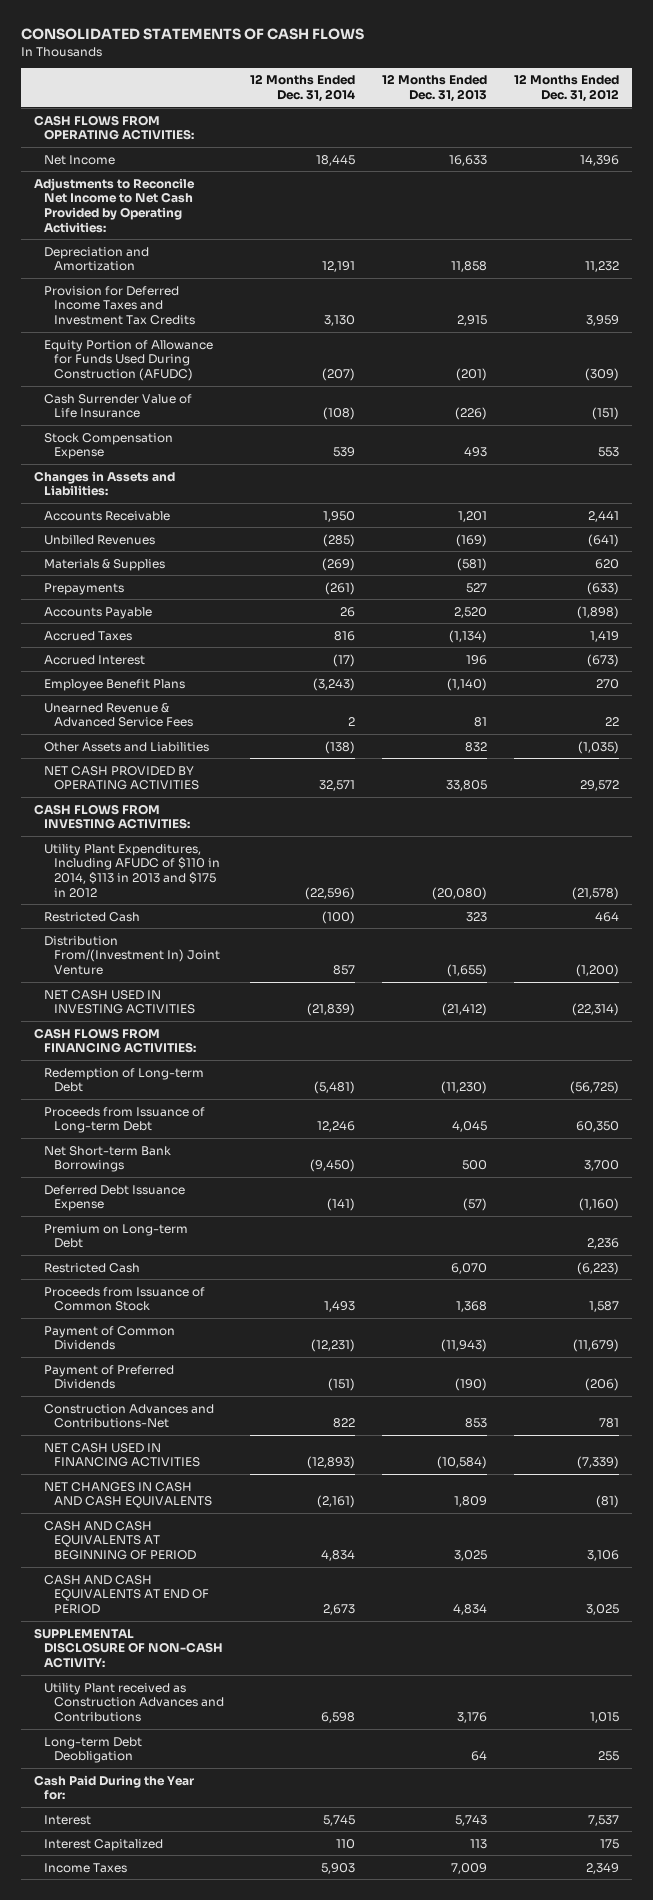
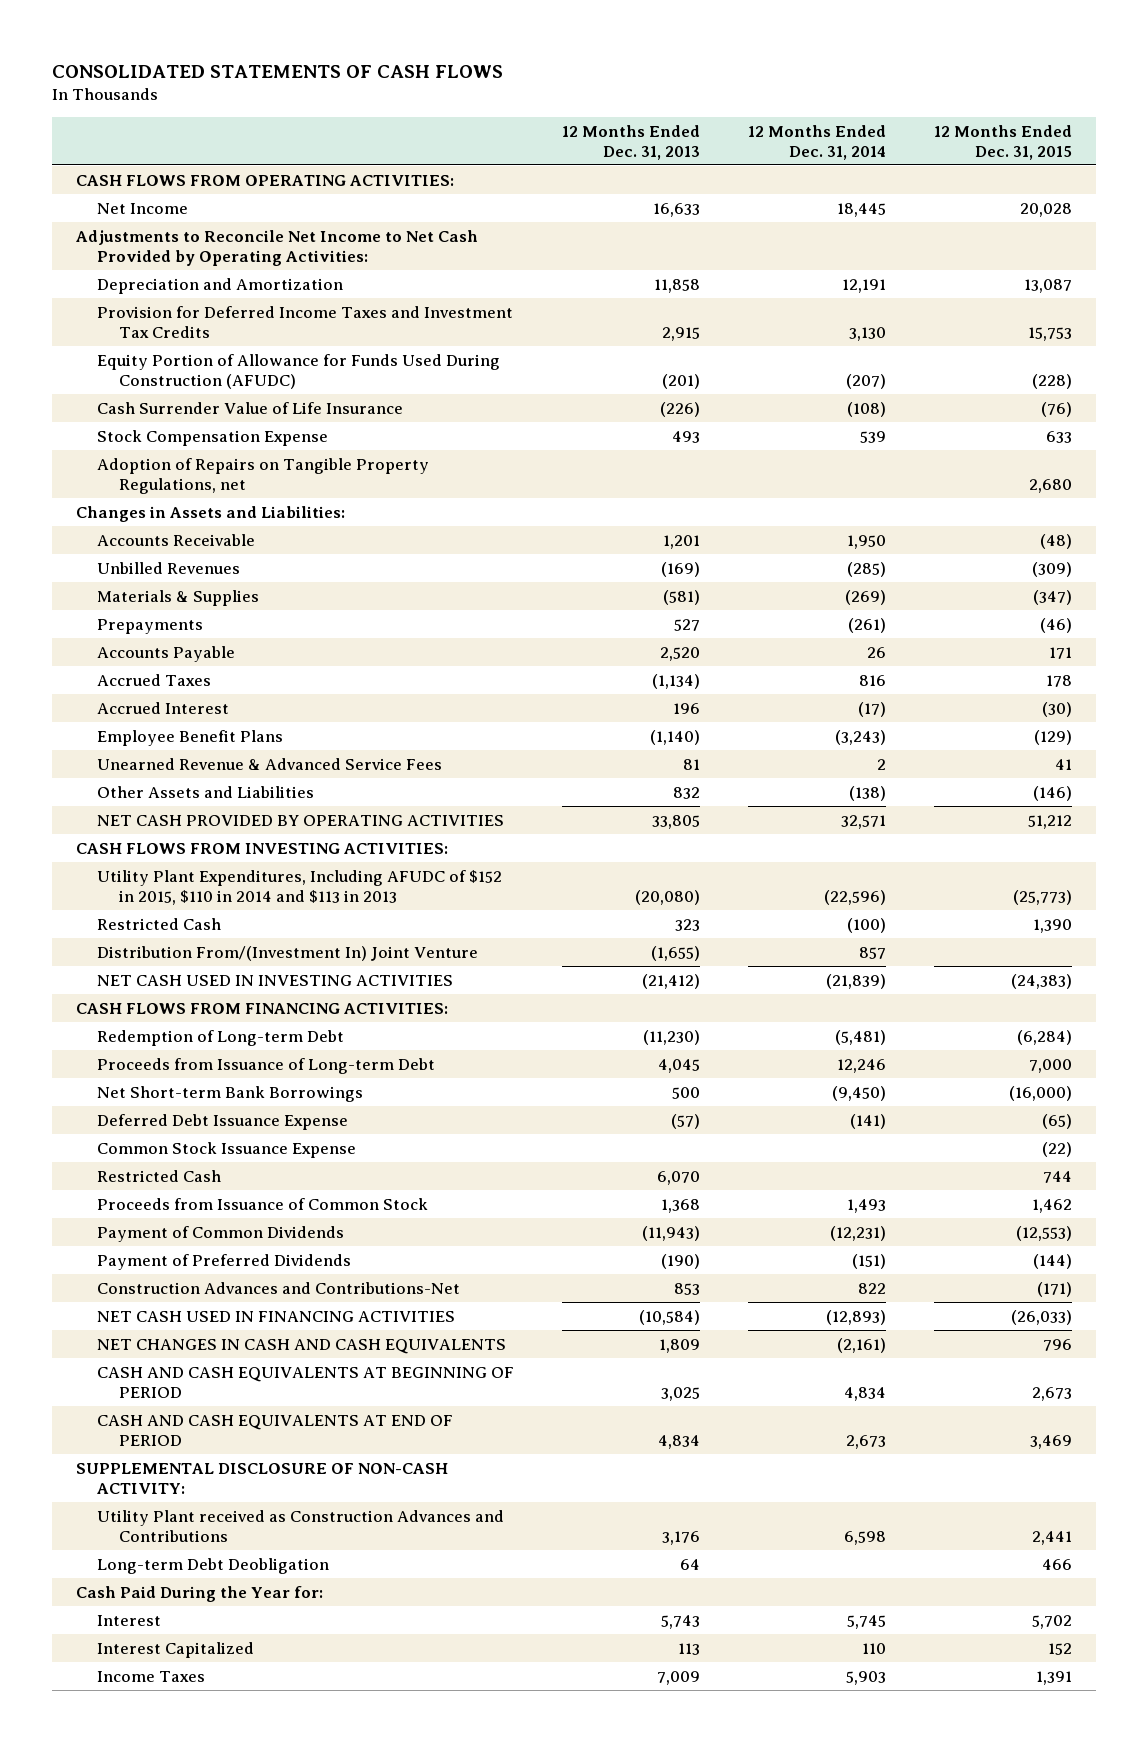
[513,74,619,103] 12 Months Ended Dec. 31, 2012 -> none
none -> [933,124,1072,160] 12 Months Ended Dec. 31, 2015
none -> [97,457,430,494] Adoption of Repairs on Tangible Property Regulations, net
[43,843,220,898] Utility Plant Expenditures, Including AFUDC of $110 in 2014, $113 in 2013 and $175 in 2012 -> [97,869,503,905] Utility Plant Expenditures, Including AFUDC of $152 in 2015, $110 in 2014 and $113 in 2013
[43,1223,188,1249] Premium on Long-term Debt -> none
none -> [97,1141,357,1158] Common Stock Issuance Expense

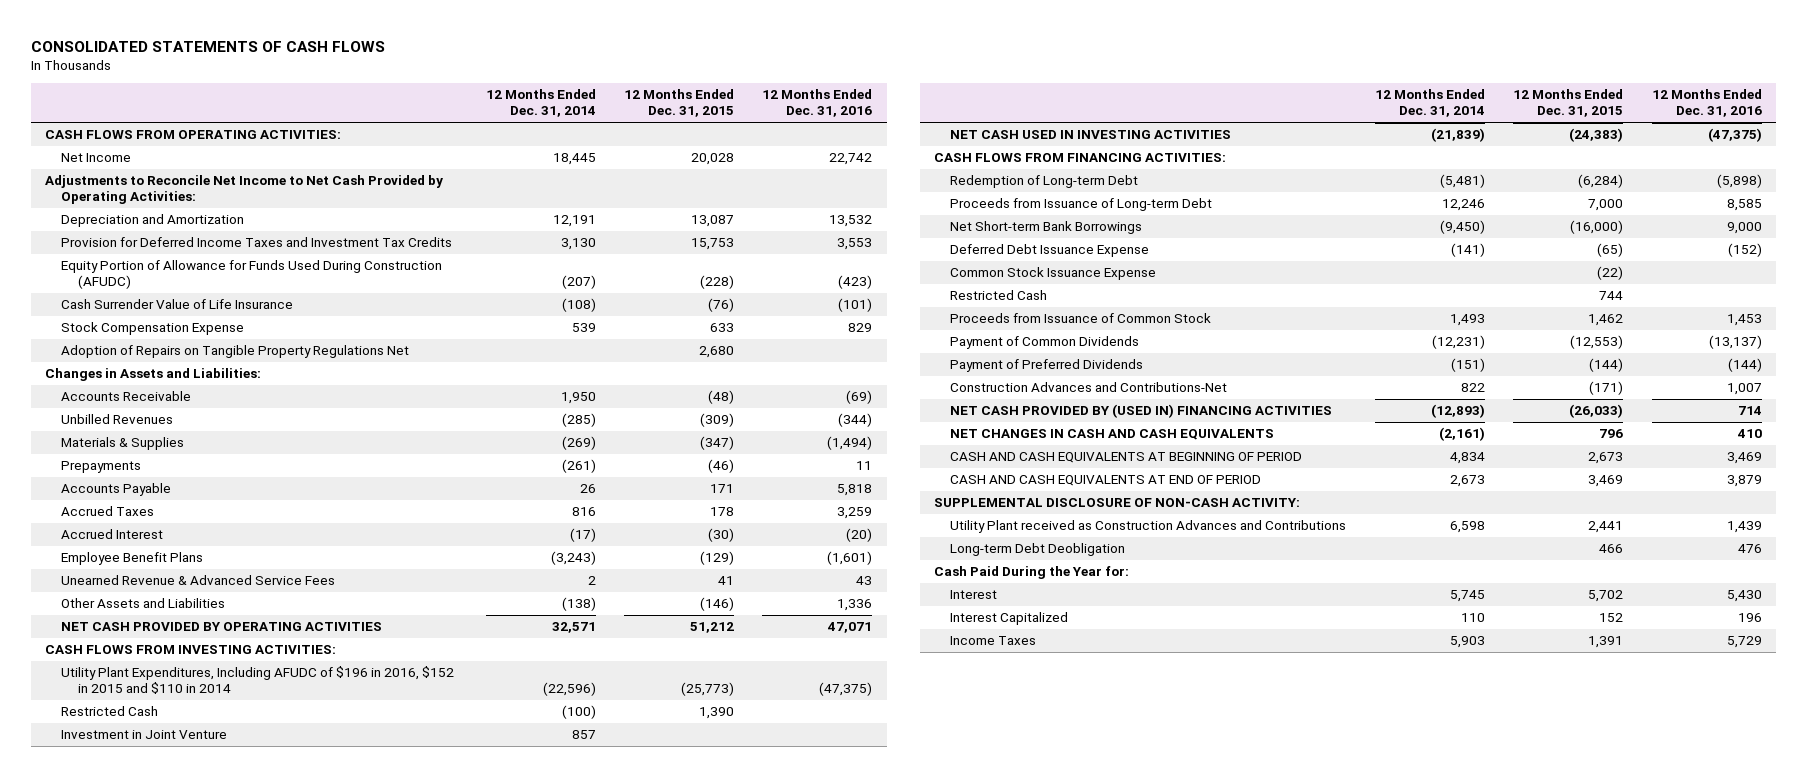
[562,124,701,160] 12 Months Ended Dec. 31, 2013 -> none
none -> [762,89,873,118] 12 Months Ended Dec. 31, 2016
[97,457,430,494] Adoption of Repairs on Tangible Property Regulations, net -> [61,345,410,359] Adoption of Repairs on Tangible Property Regulations Net
[97,869,503,905] Utility Plant Expenditures, Including AFUDC of $152 in 2015, $110 in 2014 and $113 in 2013 -> [61,666,455,695] Utility Plant Expenditures, Including AFUDC of $196 in 2016, $152 in 2015 and $110 in 2014
[97,945,479,961] Distribution From/(Investment In) Joint Venture -> [61,730,228,740] Investment in Joint Venture
[97,1310,456,1322] NET CASH USED IN FINANCING ACTIVITIES -> [950,404,1333,419] NET CASH PROVIDED BY (USED IN) FINANCING ACTIVITIES

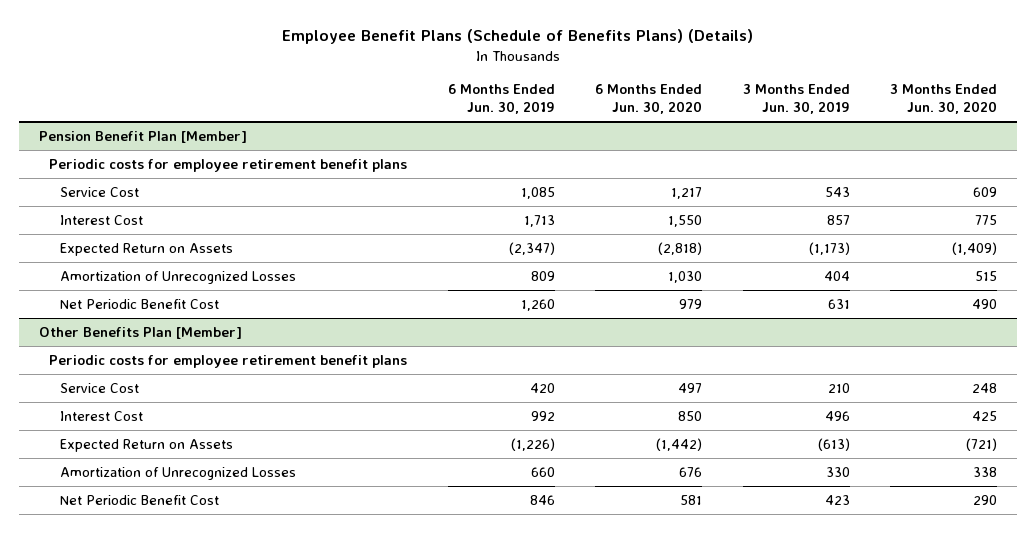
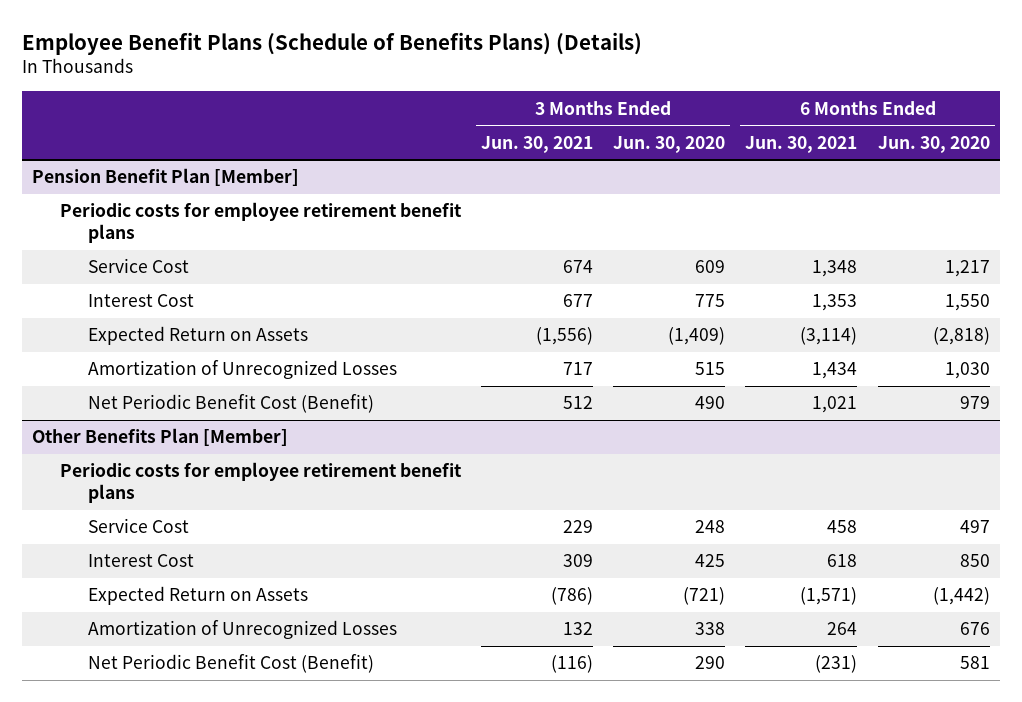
[447,84,555,115] 6 Months Ended Jun. 30, 2019 -> none
[742,84,850,115] 3 Months Ended Jun. 30, 2019 -> none
none -> [481,135,594,153] Jun. 30, 2021
none -> [745,135,858,153] Jun. 30, 2021
[59,298,219,309] Net Periodic Benefit Cost -> [88,394,375,414] Net Periodic Benefit Cost (Benefit)
[59,494,219,505] Net Periodic Benefit Cost -> [88,654,375,674] Net Periodic Benefit Cost (Benefit)

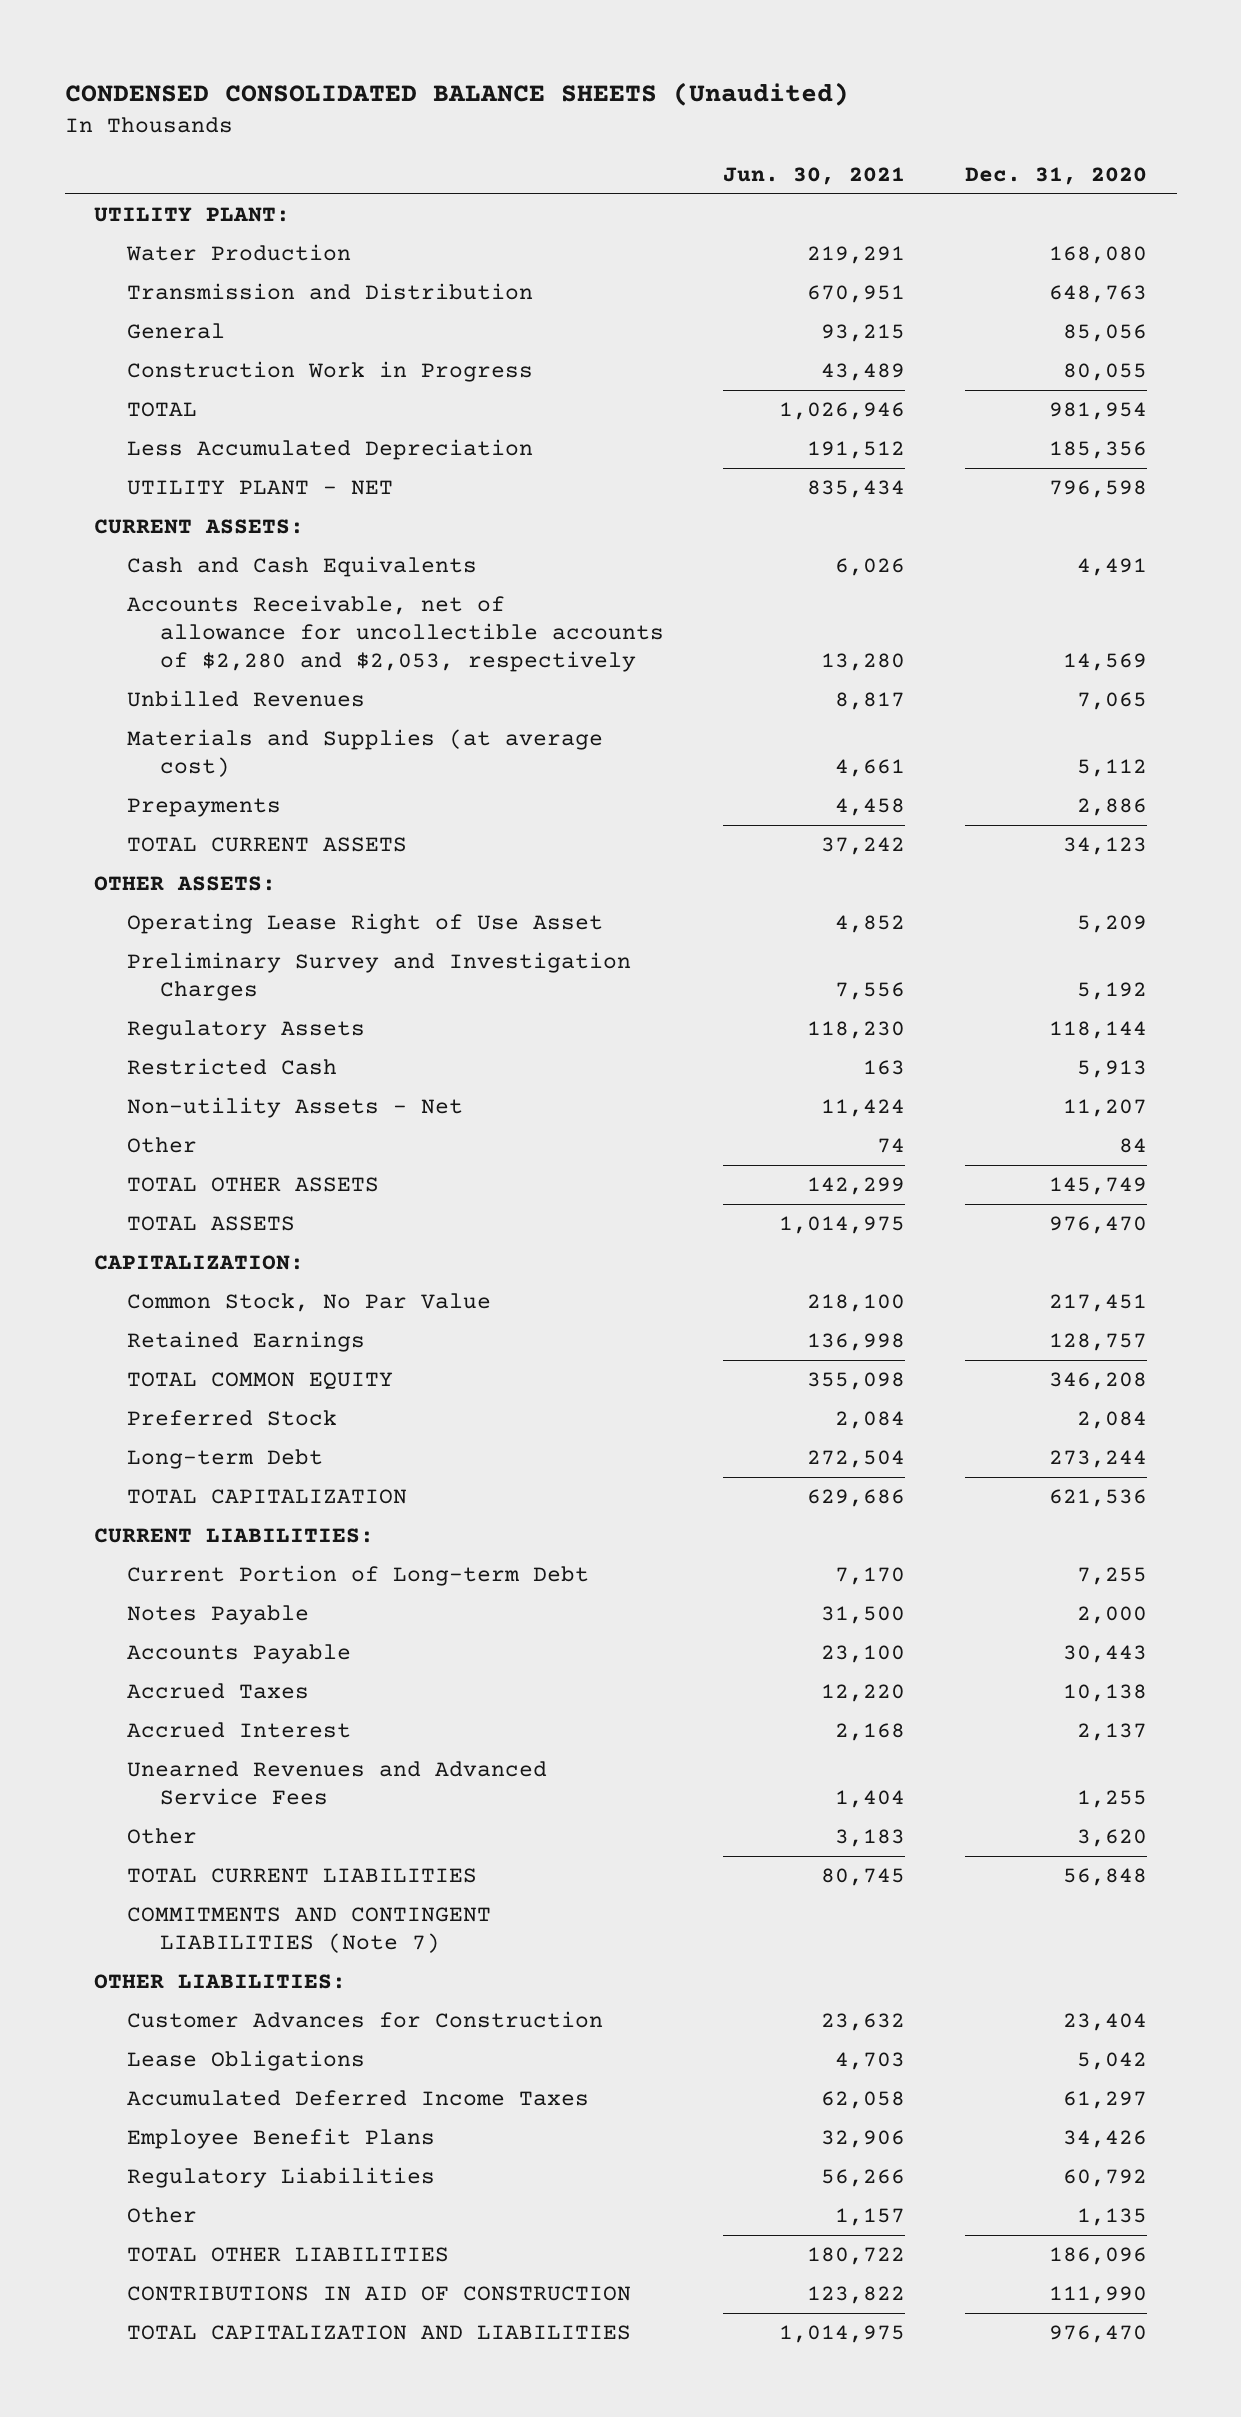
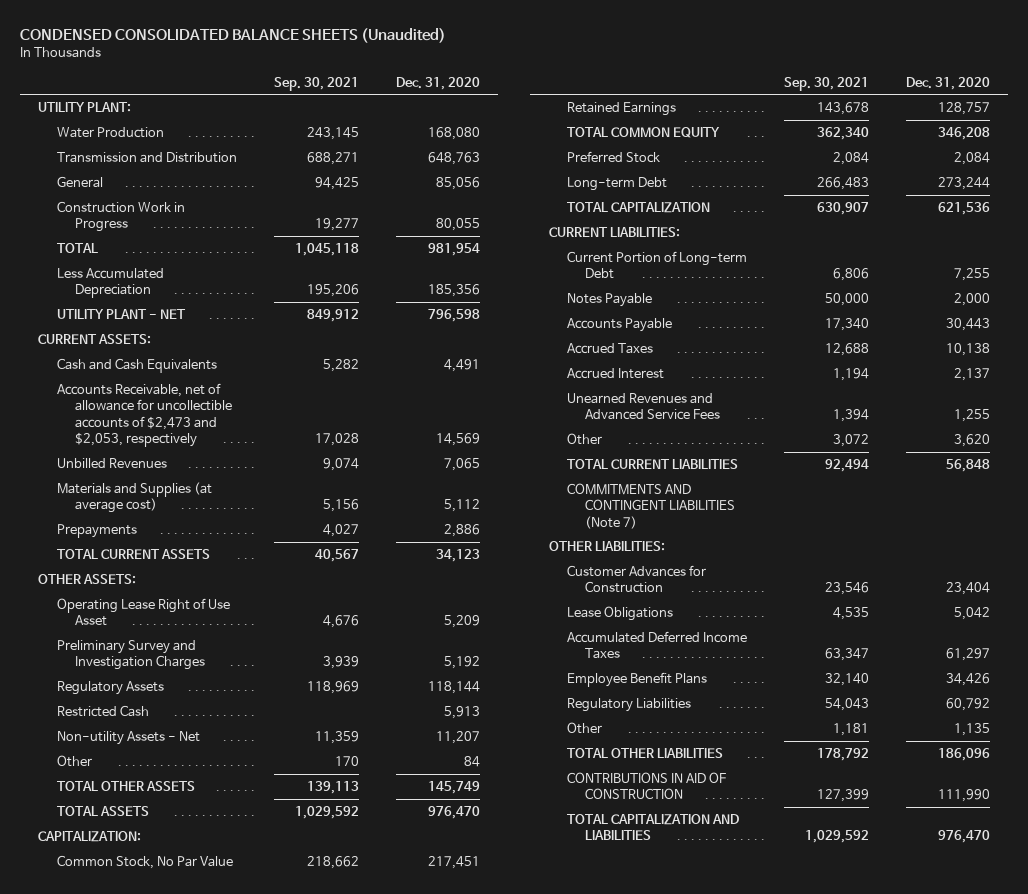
[723,167,906,186] Jun. 30, 2021 -> none
none -> [273,76,359,91] Sep. 30, 2021
[127,595,664,673] Accounts Receivable, net of allowance for uncollectible accounts of $2,280 and $2,053, respectively -> [56,382,232,448] Accounts Receivable, net of allowance for uncollectible accounts of $2,473 and $2,053, respectively

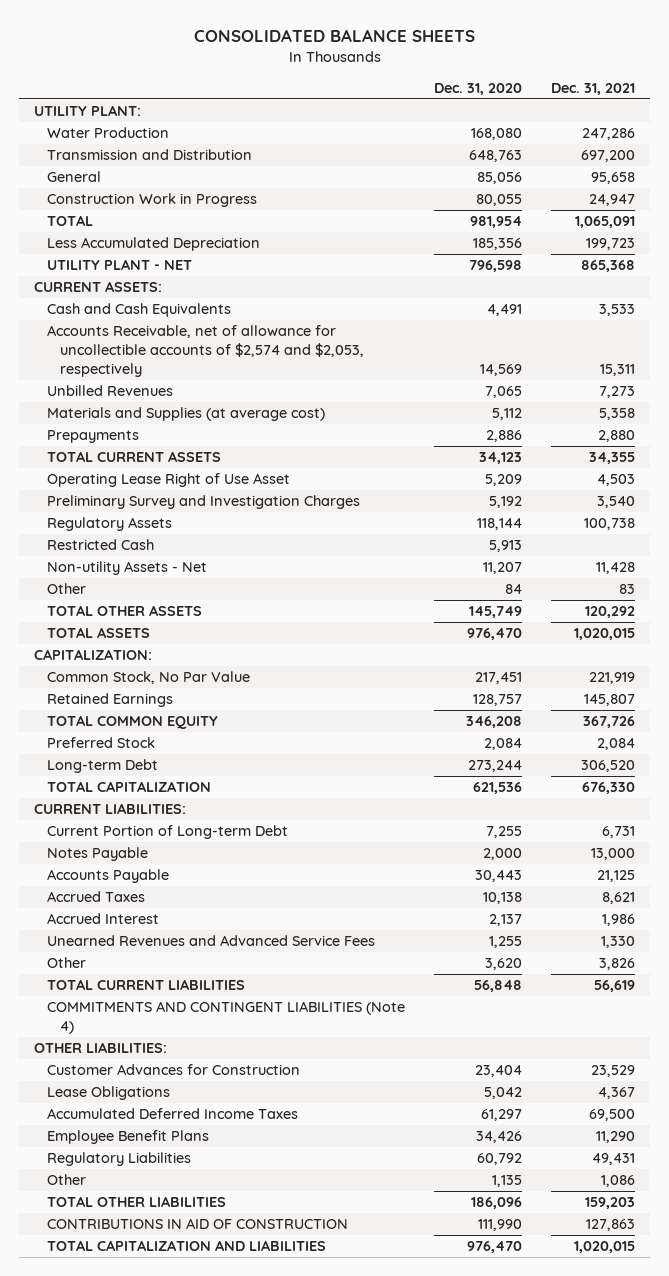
[19,27,446,43] CONDENSED CONSOLIDATED BALANCE SHEETS (Unaudited) -> [193,28,475,42] CONSOLIDATED BALANCE SHEETS
[273,76,359,91] Sep. 30, 2021 -> none
none -> [551,82,636,95] Dec. 31, 2021
[56,382,232,448] Accounts Receivable, net of allowance for uncollectible accounts of $2,473 and $2,053, respectively -> [46,325,364,377] Accounts Receivable, net of allowance for uncollectible accounts of $2,574 and $2,053, respectively
[38,573,137,584] OTHER ASSETS: -> none
[566,482,736,529] COMMITMENTS AND CONTINGENT LIABILITIES (Note 7) -> [46,1001,405,1035] COMMITMENTS AND CONTINGENT LIABILITIES (Note 4)

